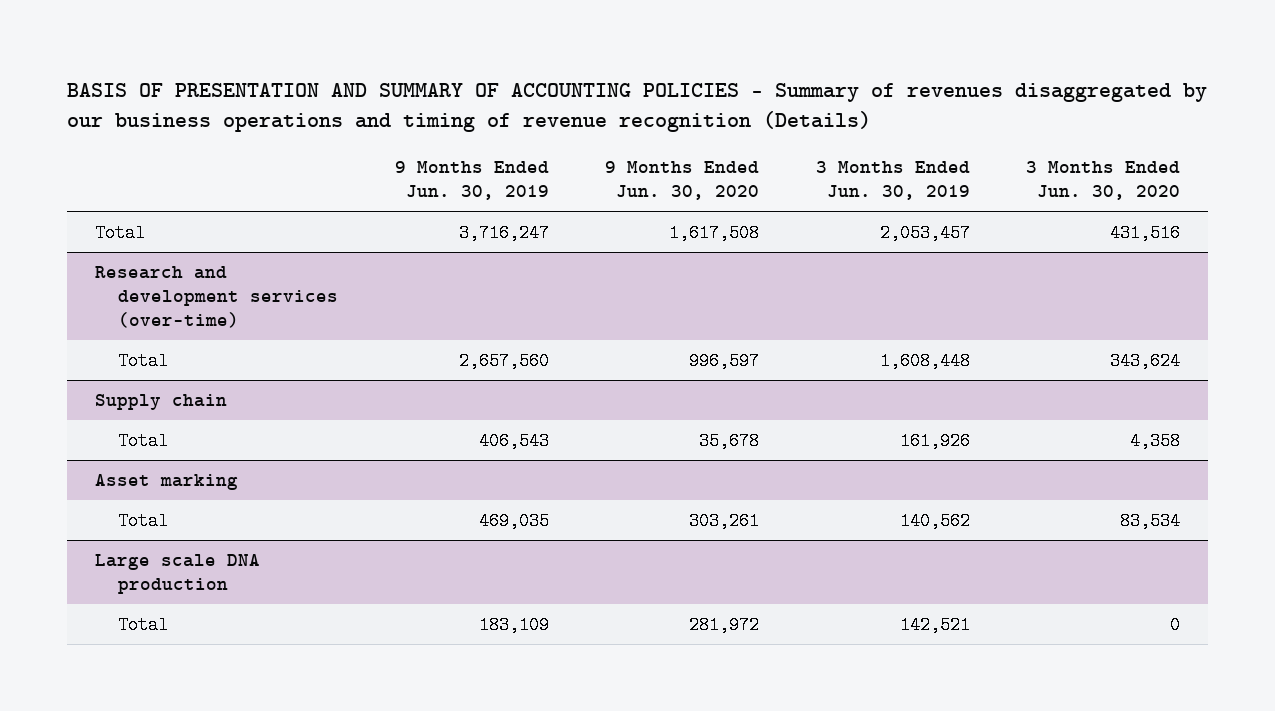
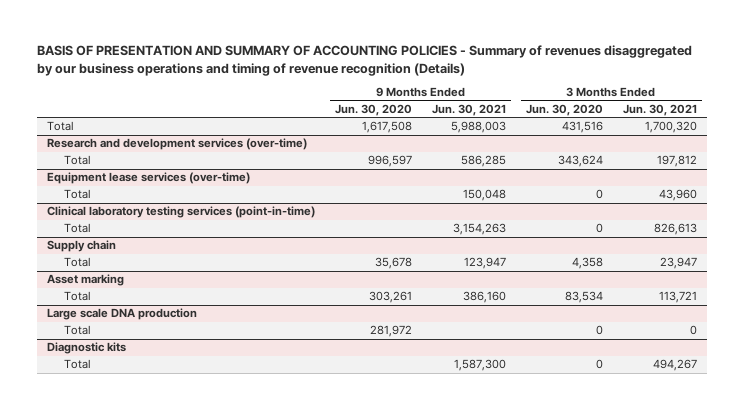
[394,160,549,201] 9 Months Ended Jun. 30, 2019 -> none
[815,160,970,201] 3 Months Ended Jun. 30, 2019 -> none
none -> [432,104,507,117] Jun. 30, 2021
none -> [622,104,697,117] Jun. 30, 2021
none -> [47,172,251,185] Equipment lease services (over-time)
none -> [64,189,92,200] Total
none -> [47,206,316,219] Clinical laboratory testing services (point-in-time)
none -> [64,223,92,234] Total
none -> [47,342,127,355] Diagnostic kits
none -> [64,359,92,370] Total

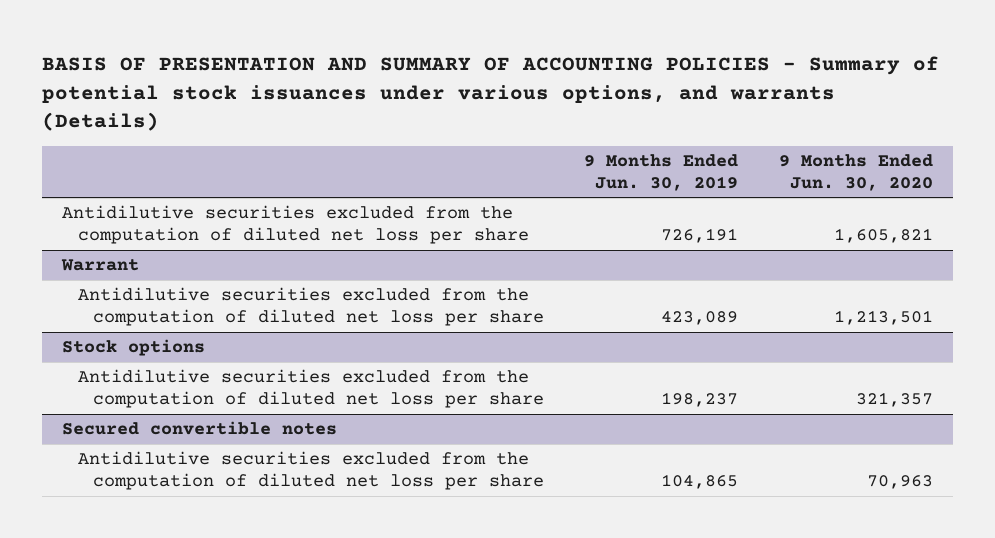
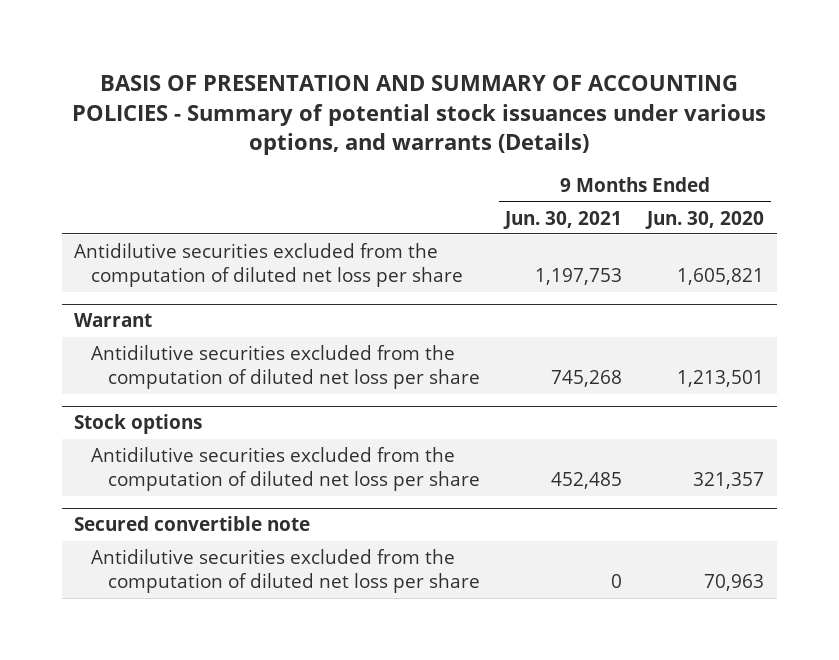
[584,154,739,191] 9 Months Ended Jun. 30, 2019 -> none
none -> [503,210,623,229] Jun. 30, 2021
[62,421,338,436] Secured convertible notes -> [74,516,311,532] Secured convertible note

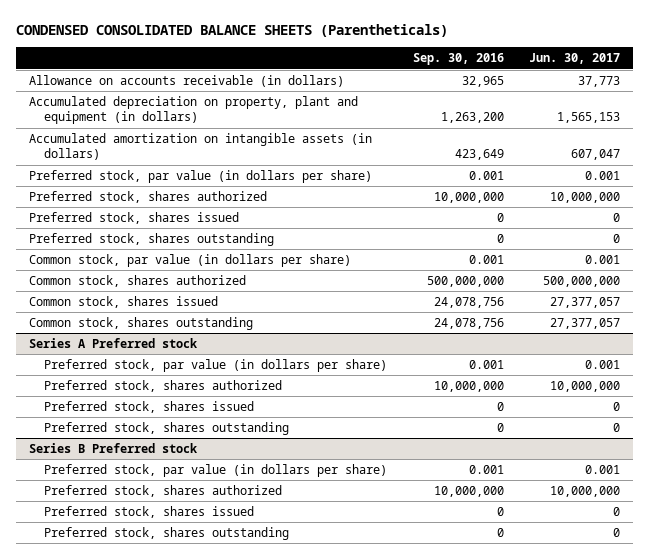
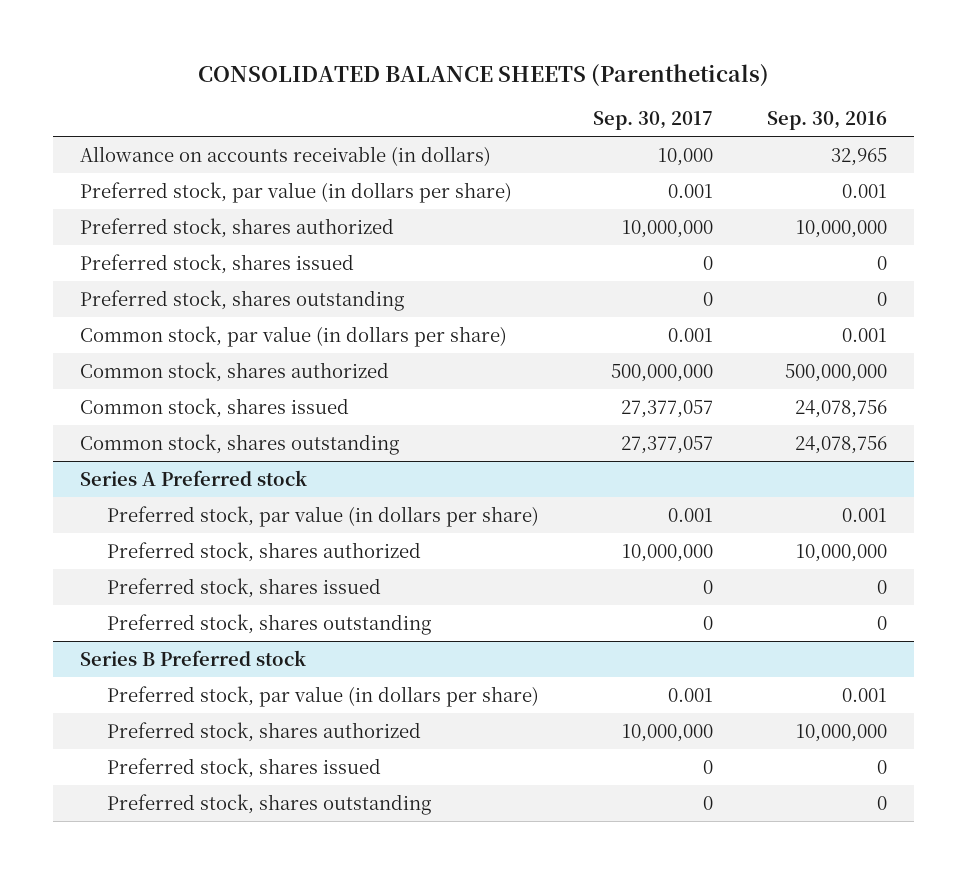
[16,24,449,38] CONDENSED CONSOLIDATED BALANCE SHEETS (Parentheticals) -> [197,63,769,87] CONSOLIDATED BALANCE SHEETS (Parentheticals)
[529,53,621,65] Jun. 30, 2017 -> none
none -> [593,111,714,131] Sep. 30, 2017
[29,96,359,125] Accumulated depreciation on property, plant and equipment (in dollars) -> none
[29,133,373,161] Accumulated amortization on intangible assets (in dollars) -> none

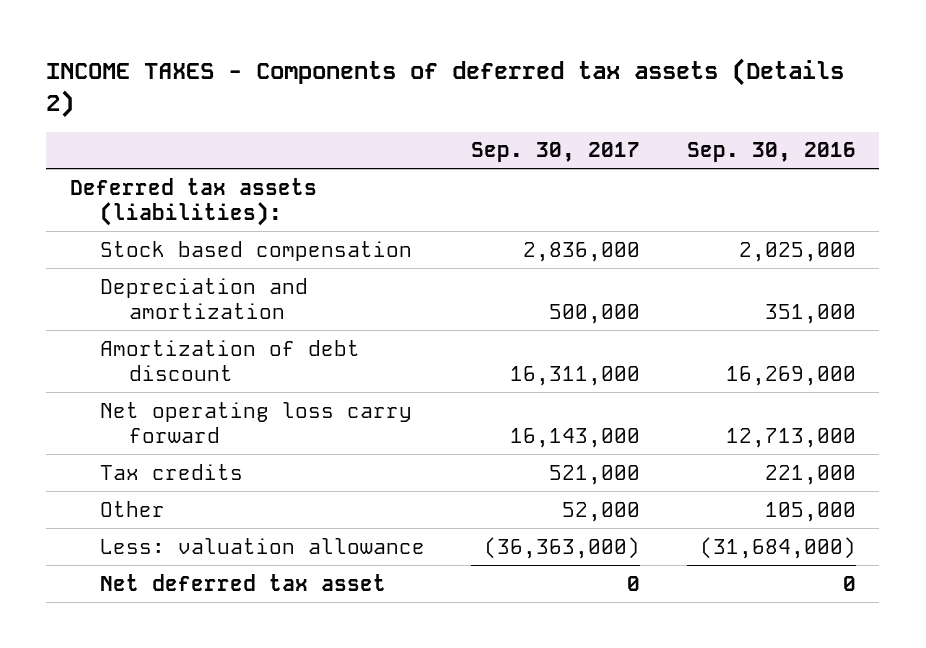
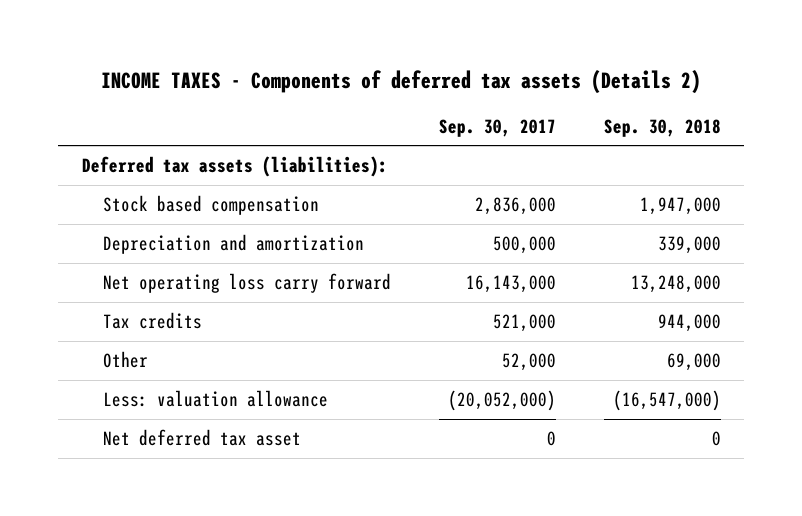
[687,142,857,163] Sep. 30, 2016 -> none
none -> [603,118,721,137] Sep. 30, 2018
[99,339,360,381] Amortization of debt discount -> none
[484,536,641,559] (36,363,000) -> [447,390,556,412] (20,052,000)

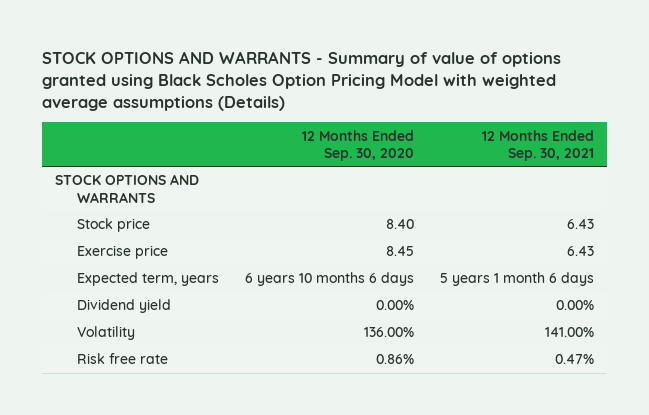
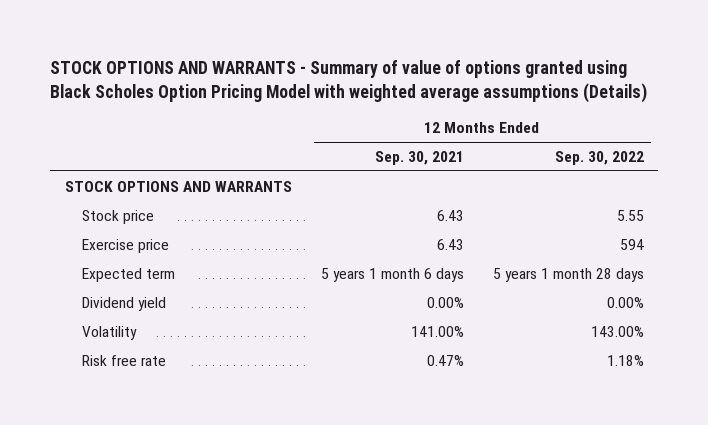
[301,129,414,161] 12 Months Ended Sep. 30, 2020 -> none
none -> [554,150,644,165] Sep. 30, 2022
[76,272,219,287] Expected term, years -> [82,267,176,282] Expected term

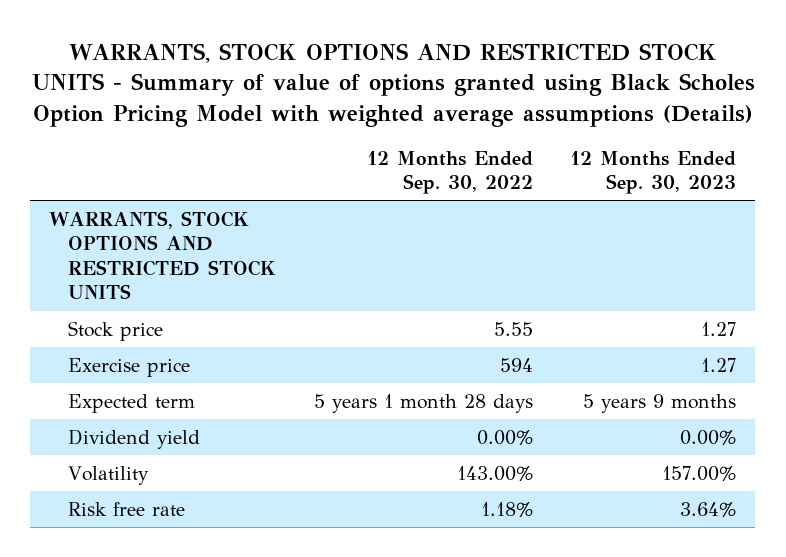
[50,60,648,104] STOCK OPTIONS AND WARRANTS - Summary of value of options granted using Black Scholes Option Pricing Model with weighted average assumptions (Details) -> [31,43,755,127] WARRANTS, STOCK OPTIONS AND RESTRICTED STOCK UNITS - Summary of value of options granted using Black Scholes Option Pricing Model with weighted average assumptions (Details)
[374,150,464,165] Sep. 30, 2021 -> none
none -> [570,150,737,195] 12 Months Ended Sep. 30, 2023
[64,180,292,192] STOCK OPTIONS AND WARRANTS -> [49,210,276,300] WARRANTS, STOCK OPTIONS AND RESTRICTED STOCK UNITS

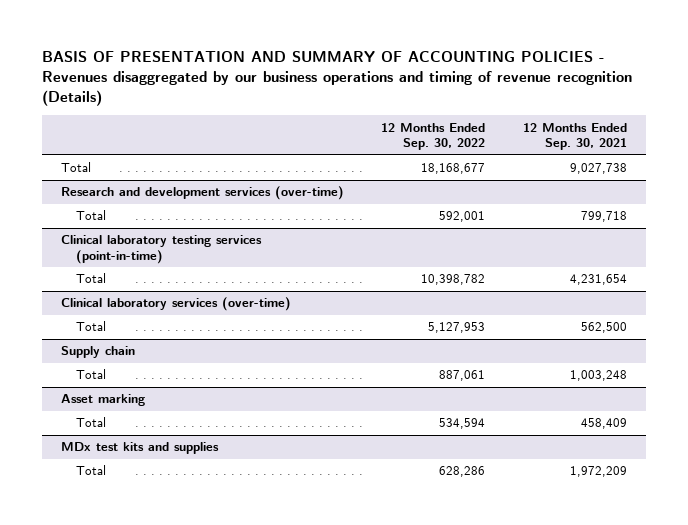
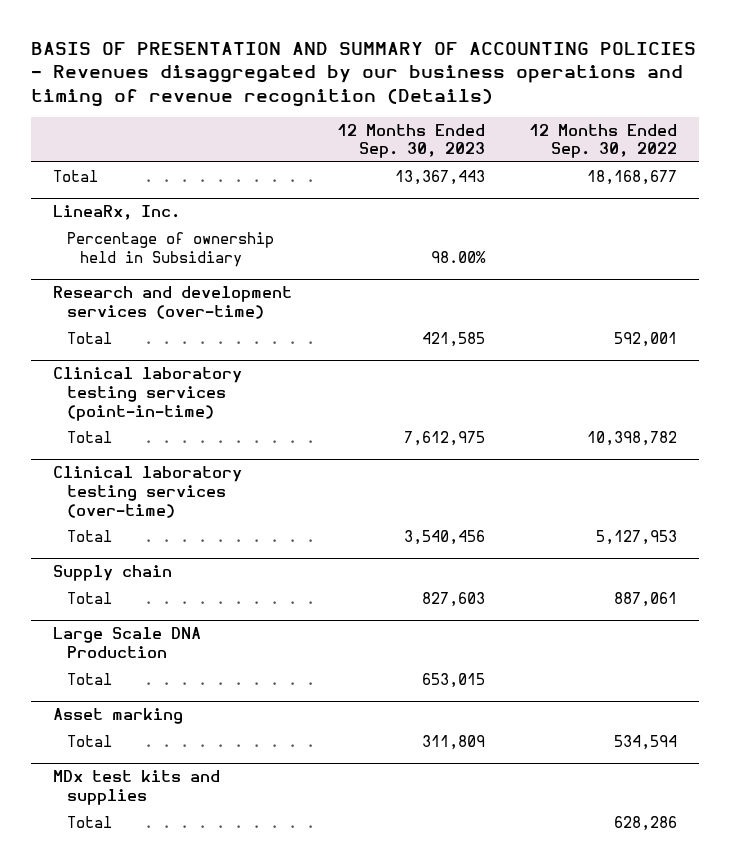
[522,122,627,151] 12 Months Ended Sep. 30, 2021 -> none
none -> [336,123,485,159] 12 Months Ended Sep. 30, 2023
none -> [53,205,181,221] LineaRx, Inc.
none -> [66,231,274,267] Percentage of ownership held in Subsidiary
[60,297,291,312] Clinical laboratory services (over-time) -> [53,466,243,518] Clinical laboratory testing services (over-time)
none -> [53,627,202,659] Large Scale DNA Production
none -> [66,672,112,685] Total

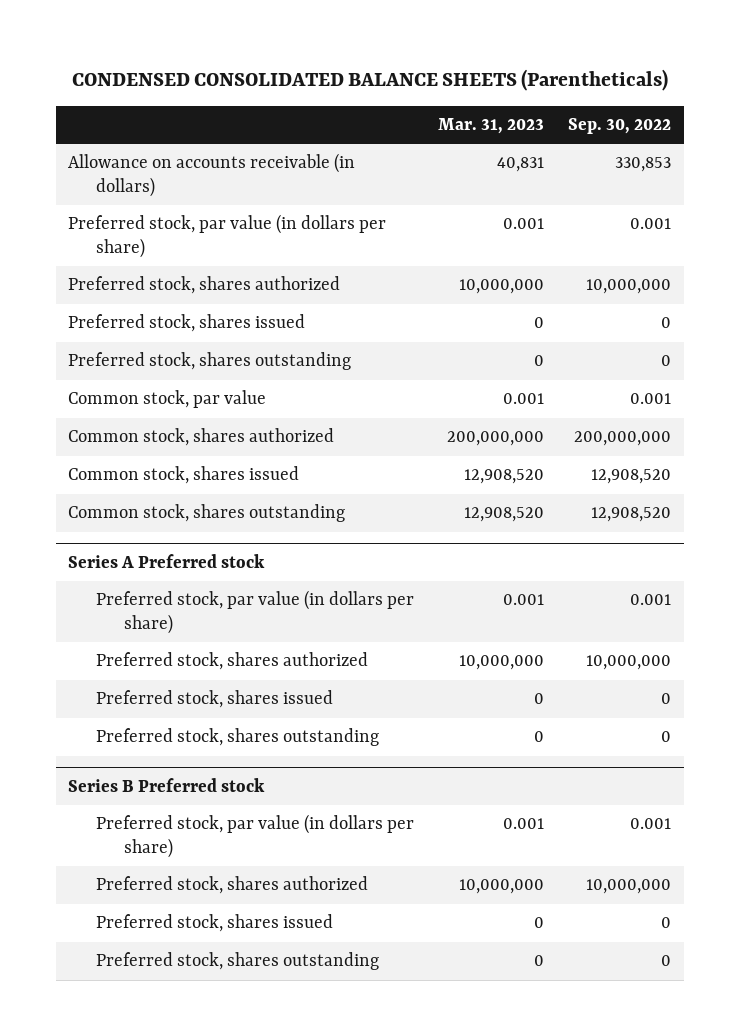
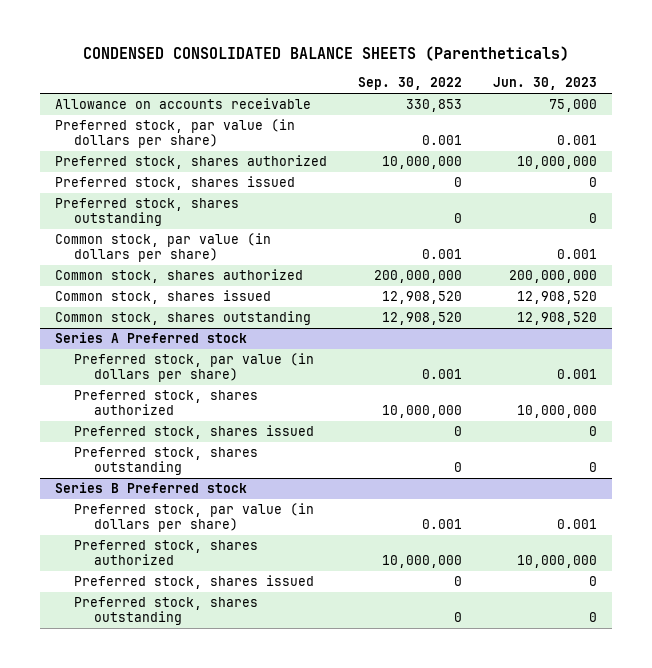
[438,118,545,135] Mar. 31, 2023 -> none
none -> [493,77,598,91] Jun. 30, 2023
[68,153,356,197] Allowance on accounts receivable (in dollars) -> [55,98,312,110] Allowance on accounts receivable
[68,390,267,409] Common stock, par value -> [55,233,272,262] Common stock, par value (in dollars per share)

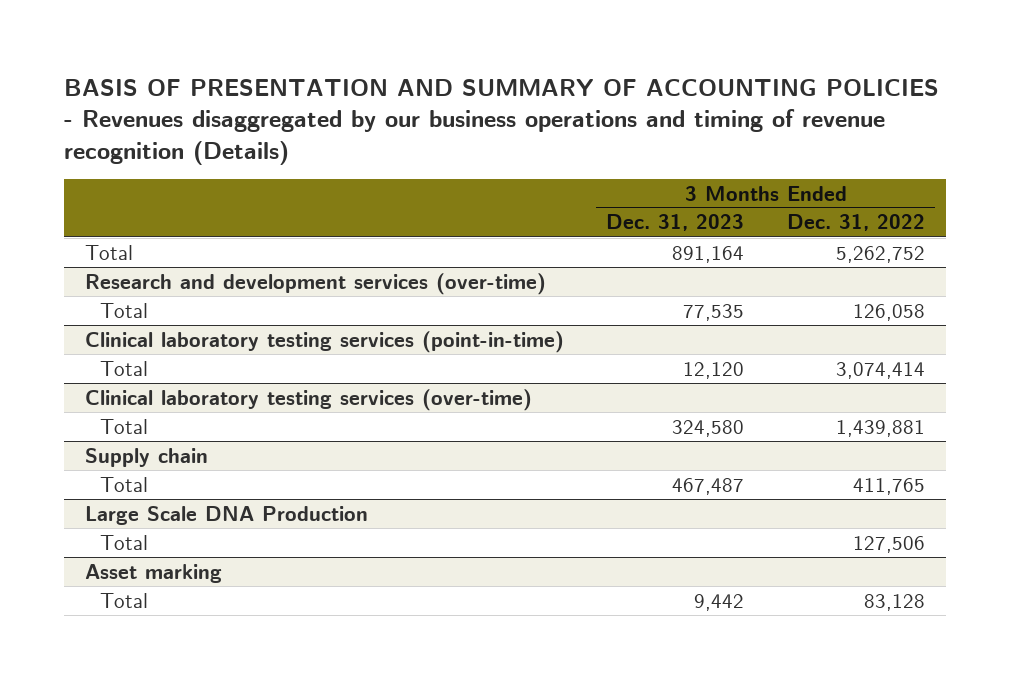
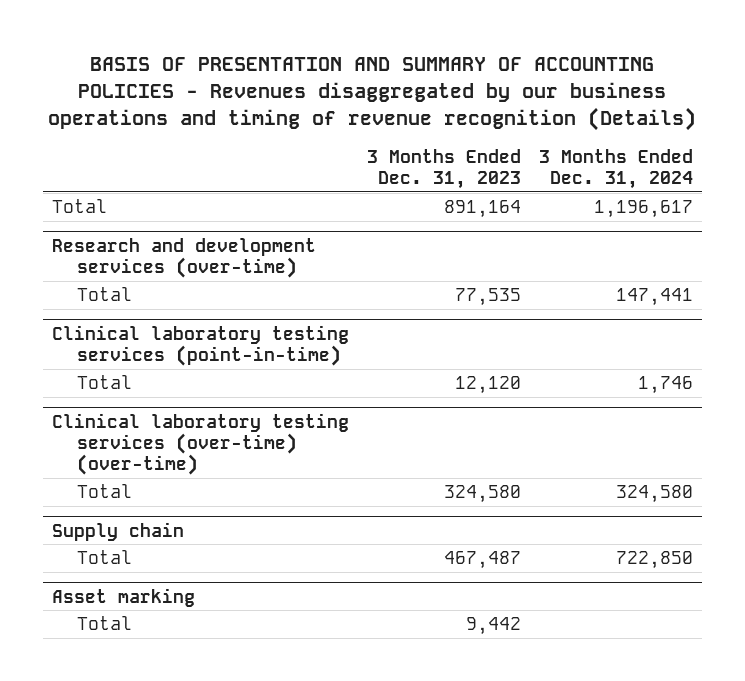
[786,214,925,232] Dec. 31, 2022 -> none
none -> [538,148,693,190] 3 Months Ended Dec. 31, 2024
[85,388,533,411] Clinical laboratory testing services (over-time) -> [52,412,350,476] Clinical laboratory testing services (over-time) (over-time)
[85,505,369,525] Large Scale DNA Production -> none
[99,534,148,550] Total -> none

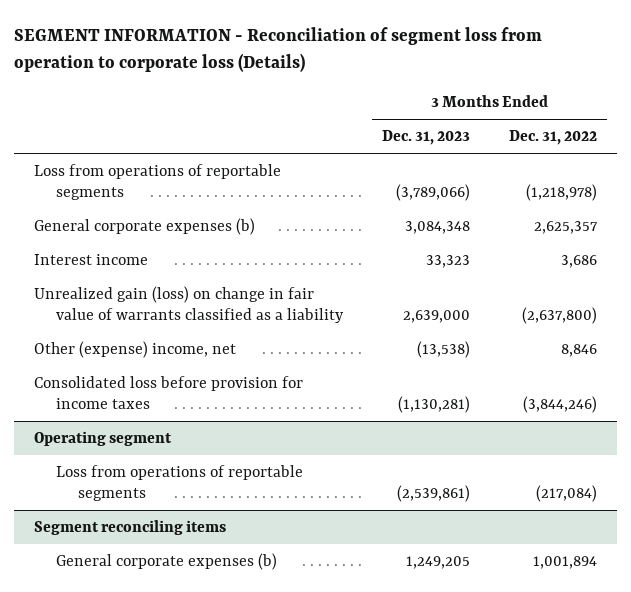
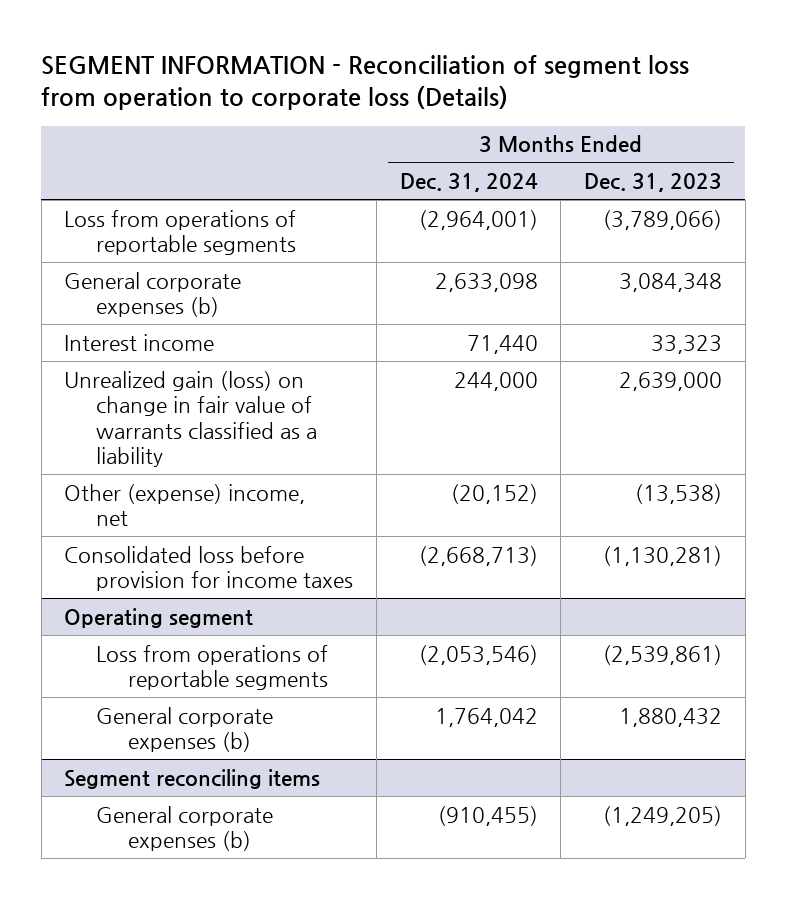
[509,130,598,146] Dec. 31, 2022 -> none
none -> [399,173,538,193] Dec. 31, 2024
none -> [96,706,274,753] General corporate expenses (b)
[405,555,470,569] 1,249,205 -> [603,805,723,826] (1,249,205)

